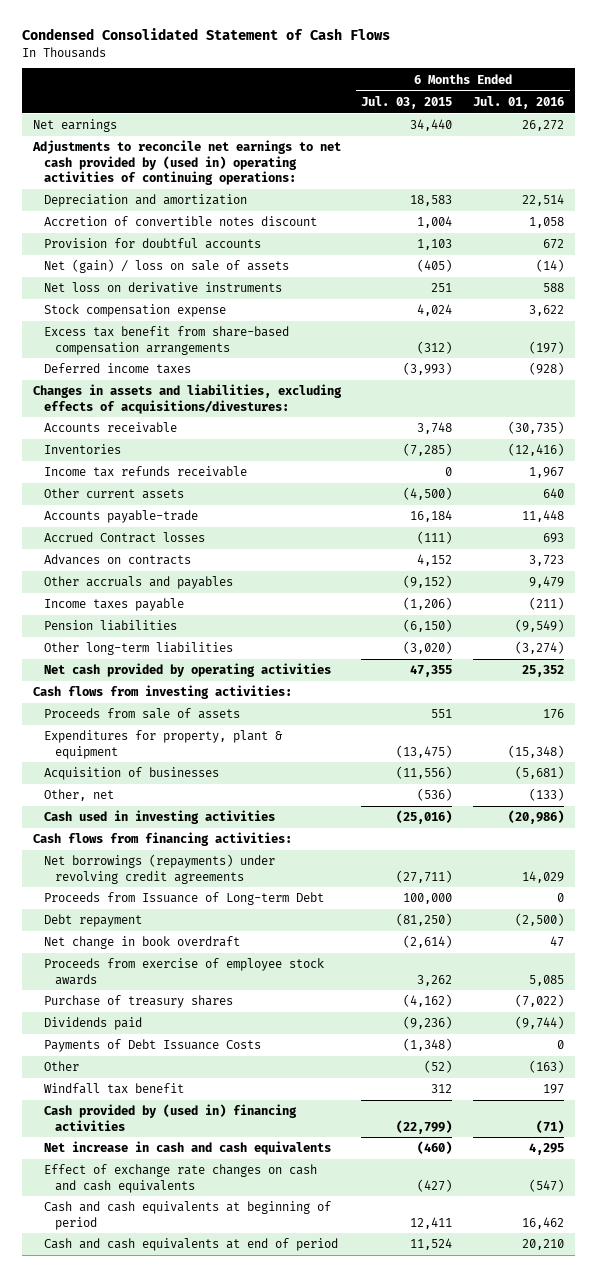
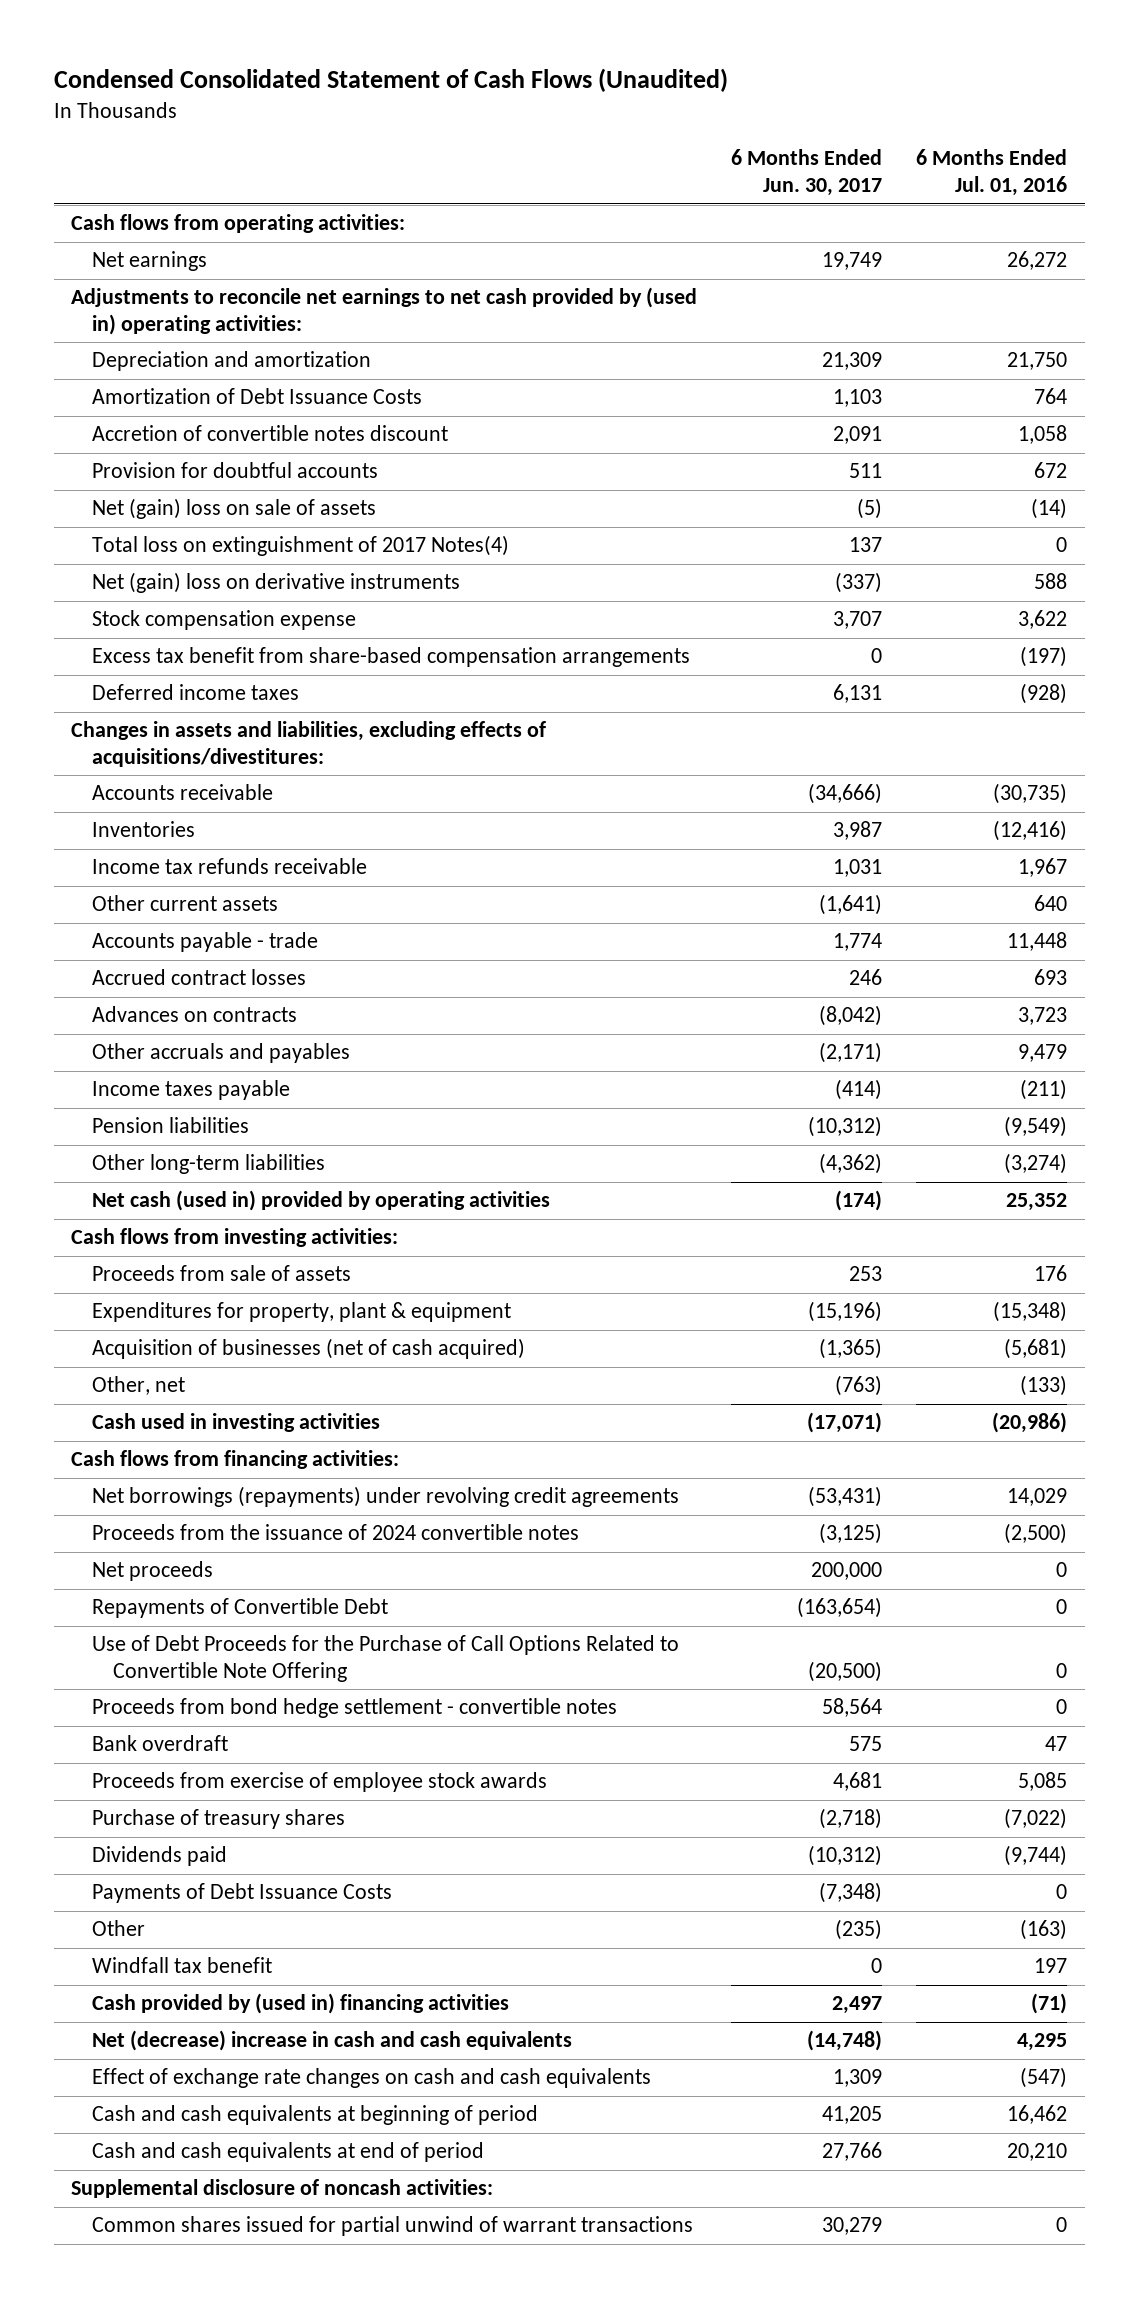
[22,28,391,41] Condensed Consolidated Statement of Cash Flows -> [53,68,728,93] Condensed Consolidated Statement of Cash Flows (Unaudited)
[361,95,453,109] Jul. 03, 2015 -> none
none -> [731,149,883,197] 6 Months Ended Jun. 30, 2017
none -> [70,214,405,234] Cash flows from operating activities:
[31,140,341,185] Adjustments to reconcile net earnings to net cash provided by (used in) operating activities of continuing operations: -> [70,287,697,336] Adjustments to reconcile net earnings to net cash provided by (used in) operating activities:
[522,194,565,207] 22,514 -> [1007,352,1068,371] 21,750
none -> [92,388,423,405] Amortization of Debt Issuance Costs
[43,259,289,274] Net (gain) / loss on sale of assets -> [92,498,377,520] Net (gain) loss on sale of assets
none -> [92,535,510,557] Total loss on extinguishment of 2017 Notes(4)
[43,282,282,294] Net loss on derivative instruments -> [92,572,461,594] Net (gain) loss on derivative instruments
[32,384,342,414] Changes in assets and liabilities, excluding effects of acquisitions/divestures: -> [70,721,546,768] Changes in assets and liabilities, excluding effects of acquisitions/divestitures:
[43,510,198,524] Accounts payable-trade -> [92,932,319,953] Accounts payable - trade
[43,532,205,544] Accrued Contract losses -> [92,969,307,986] Accrued contract losses
[43,663,331,678] Net cash provided by operating activities -> [92,1190,551,1212] Net cash (used in) provided by operating activities
[43,767,219,781] Acquisition of businesses -> [92,1338,526,1360] Acquisition of businesses (net of cash acquired)
[43,892,324,906] Proceeds from Issuance of Long-term Debt -> none
[43,914,142,928] Debt repayment -> [92,1524,580,1541] Proceeds from the issuance of 2024 convertible notes
none -> [92,1561,214,1582] Net proceeds
none -> [92,1598,389,1619] Repayments of Convertible Debt
none -> [92,1635,680,1683] Use of Debt Proceeds for the Purchase of Call Options Related to Convertible Note Offering
none -> [92,1698,618,1719] Proceeds from bond hedge settlement - convertible notes
[43,936,240,950] Net change in book overdraft -> [92,1735,229,1752] Bank overdraft
[43,1141,331,1156] Net increase in cash and cash equivalents -> [92,2030,573,2052] Net (decrease) increase in cash and cash equivalents
none -> [70,2179,493,2199] Supplemental disclosure of noncash activities:
none -> [92,2216,694,2237] Common shares issued for partial unwind of warrant transactions

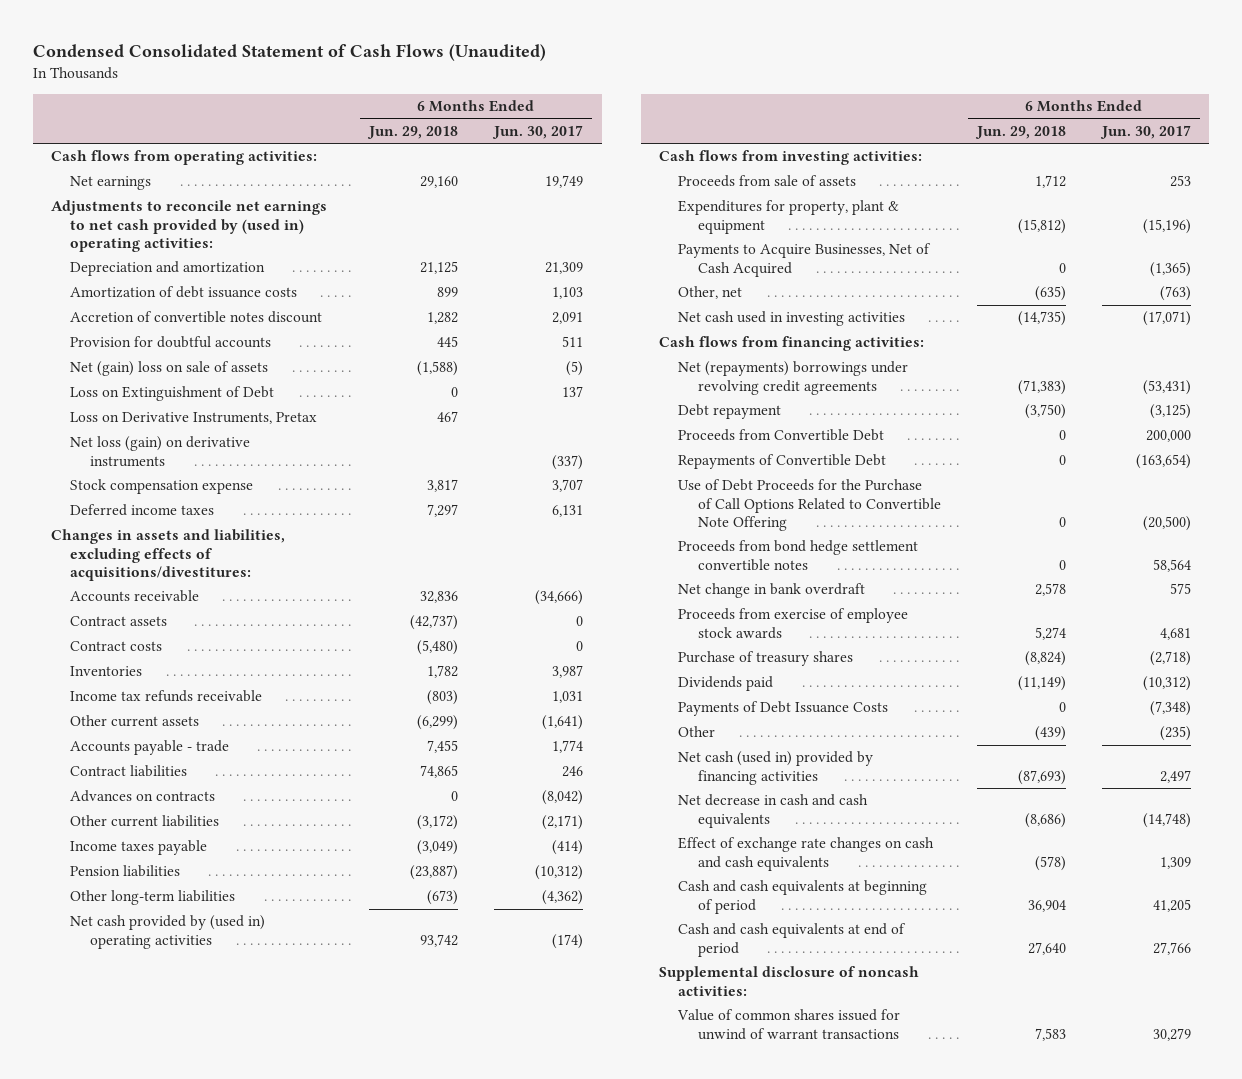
[916,149,1068,197] 6 Months Ended Jul. 01, 2016 -> none
none -> [367,125,459,139] Jun. 29, 2018
[92,388,423,405] Amortization of Debt Issuance Costs -> [70,286,298,299] Amortization of debt issuance costs
[92,535,510,557] Total loss on extinguishment of 2017 Notes(4) -> [70,386,275,402] Loss on Extinguishment of Debt
none -> [70,412,318,425] Loss on Derivative Instruments, Pretax
[92,572,461,594] Net (gain) loss on derivative instruments -> [70,436,251,467] Net loss (gain) on derivative instruments
[92,647,691,668] Excess tax benefit from share-based compensation arrangements -> none
none -> [70,616,168,627] Contract assets
none -> [70,641,163,652] Contract costs
[92,969,307,986] Accrued contract losses -> [70,765,188,778] Contract liabilities
[92,1043,351,1064] Other accruals and payables -> [70,815,220,828] Other current liabilities
[92,1190,551,1212] Net cash (used in) provided by operating activities -> [70,915,266,949] Net cash provided by (used in) operating activities
[92,1338,526,1360] Acquisition of businesses (net of cash acquired) -> [678,243,932,277] Payments to Acquire Businesses, Net of Cash Acquired
[92,1413,381,1433] Cash used in investing activities -> [678,311,906,327] Net cash used in investing activities
[92,1486,680,1508] Net borrowings (repayments) under revolving credit agreements -> [678,361,909,395] Net (repayments) borrowings under revolving credit agreements
[92,1524,580,1541] Proceeds from the issuance of 2024 convertible notes -> [678,404,782,420] Debt repayment
[92,1561,214,1582] Net proceeds -> [678,429,885,442] Proceeds from Convertible Debt
[92,1698,618,1719] Proceeds from bond hedge settlement - convertible notes -> [678,540,919,571] Proceeds from bond hedge settlement convertible notes
[92,1735,229,1752] Bank overdraft -> [678,583,866,599] Net change in bank overdraft
[92,1957,273,1974] Windfall tax benefit -> none
[92,1993,510,2015] Cash provided by (used in) financing activities -> [678,751,874,785] Net cash (used in) provided by financing activities
[92,2030,573,2052] Net (decrease) increase in cash and cash equivalents -> [678,794,869,828] Net decrease in cash and cash equivalents
[92,2216,694,2237] Common shares issued for partial unwind of warrant transactions -> [677,1009,901,1040] Value of common shares issued for unwind of warrant transactions

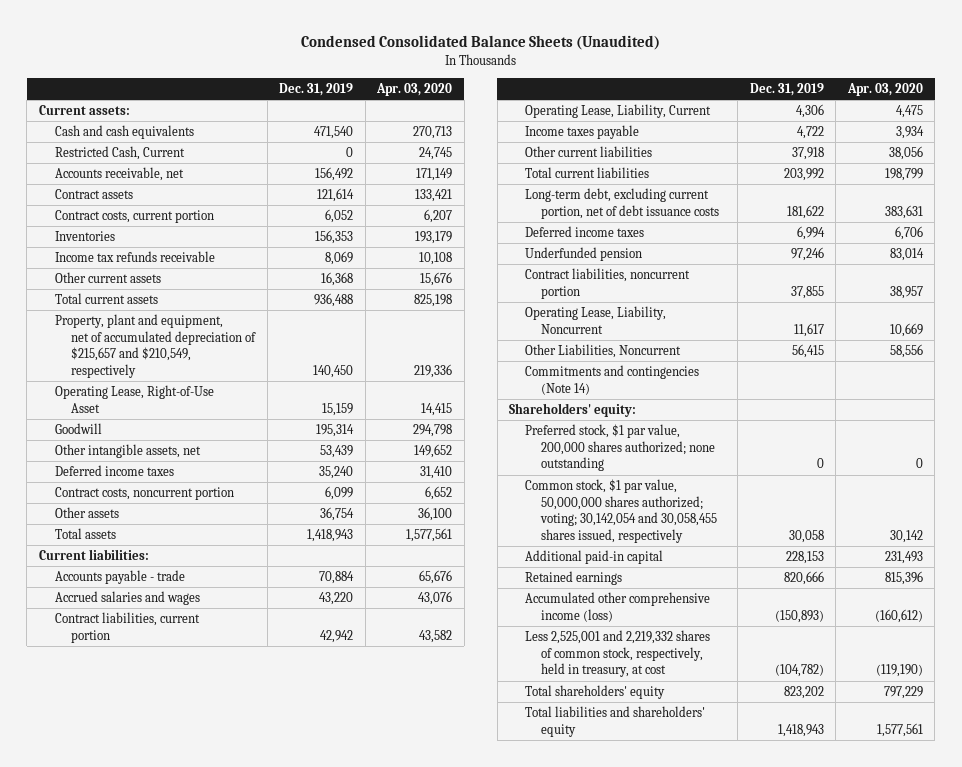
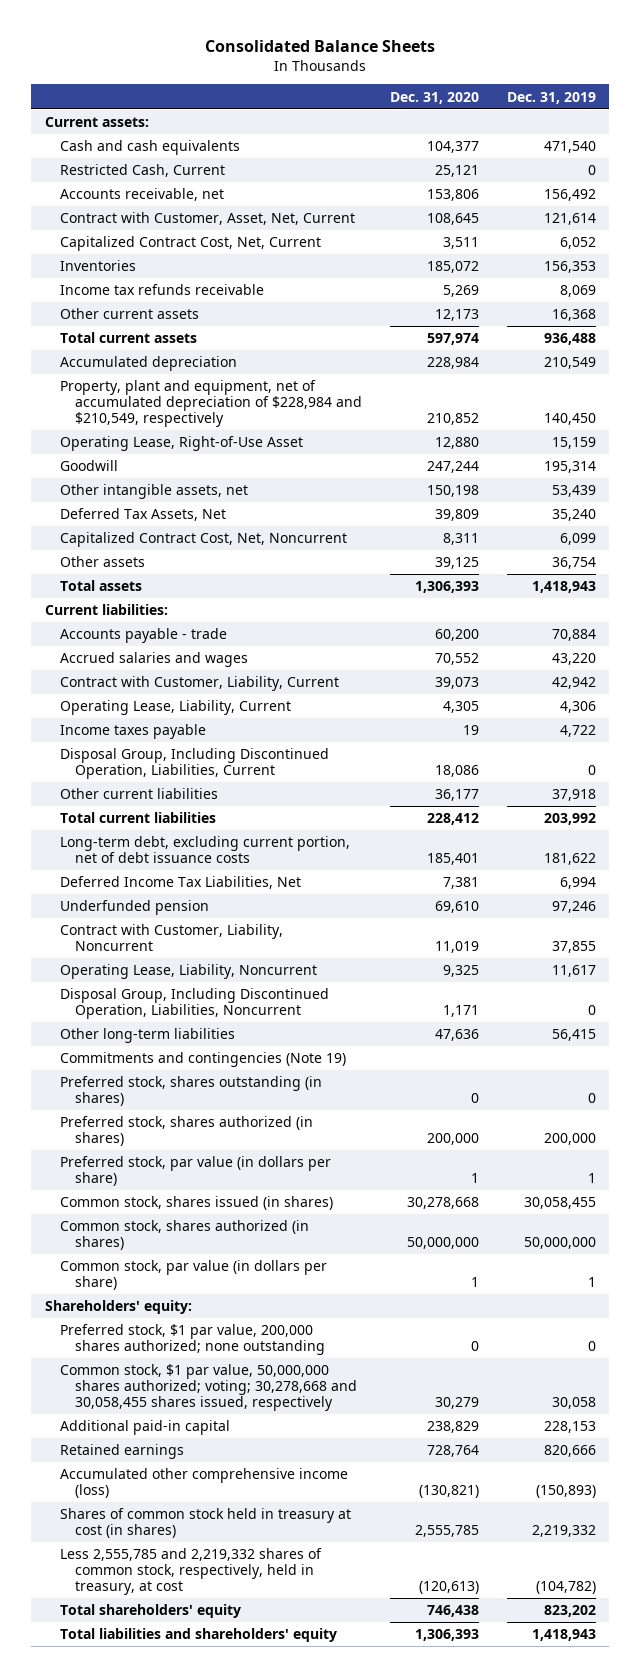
[300,35,660,51] Condensed Consolidated Balance Sheets (Unaudited) -> [205,40,436,53] Consolidated Balance Sheets
[376,82,453,96] Apr. 03, 2020 -> none
none -> [389,91,479,104] Dec. 31, 2020
[54,189,133,200] Contract assets -> [59,212,355,226] Contract with Customer, Asset, Net, Current
[54,210,214,224] Contract costs, current portion -> [59,236,321,252] Capitalized Contract Cost, Net, Current
none -> [59,356,237,372] Accumulated depreciation
[54,314,257,379] Property, plant and equipment, net of accumulated depreciation of $215,657 and $210,549, respectively -> [59,380,362,428] Property, plant and equipment, net of accumulated depreciation of $228,984 and $210,549, respectively
[54,465,174,477] Deferred income taxes -> [59,508,226,522] Deferred Tax Assets, Net
[54,487,234,501] Contract costs, noncurrent portion -> [59,532,347,548] Capitalized Contract Cost, Net, Noncurrent
[54,612,200,643] Contract liabilities, current portion -> [59,676,339,692] Contract with Customer, Liability, Current
none -> [59,748,329,780] Disposal Group, Including Discontinued Operation, Liabilities, Current
[525,226,645,238] Deferred income taxes -> [59,876,301,890] Deferred Income Tax Liabilities, Net
[525,268,691,299] Contract liabilities, noncurrent portion -> [59,924,283,952] Contract with Customer, Liability, Noncurrent
none -> [59,988,329,1020] Disposal Group, Including Discontinued Operation, Liabilities, Noncurrent
[525,344,682,359] Other Liabilities, Noncurrent -> [59,1028,235,1044] Other long-term liabilities
[525,365,700,395] Commitments and contingencies (Note 14) -> [59,1052,346,1068] Commitments and contingencies (Note 19)
none -> [59,1076,322,1107] Preferred stock, shares outstanding (in shares)
none -> [59,1116,313,1147] Preferred stock, shares authorized (in shares)
none -> [59,1156,331,1187] Preferred stock, par value (in dollars per share)
none -> [59,1196,333,1211] Common stock, shares issued (in shares)
none -> [59,1220,309,1251] Common stock, shares authorized (in shares)
none -> [59,1260,327,1291] Common stock, par value (in dollars per share)
[525,479,718,544] Common stock, $1 par value, 50,000,000 shares authorized; voting; 30,142,054 and 30,058,455 shares issued, respectively -> [59,1364,357,1412] Common stock, $1 par value, 50,000,000 shares authorized; voting; 30,278,668 and 30,058,455 shares issued, respectively
none -> [59,1508,351,1539] Shares of common stock held in treasury at cost (in shares)
[525,630,711,678] Less 2,525,001 and 2,219,332 shares of common stock, respectively, held in treasury, at cost -> [59,1548,322,1596] Less 2,555,785 and 2,219,332 shares of common stock, respectively, held in treasury, at cost

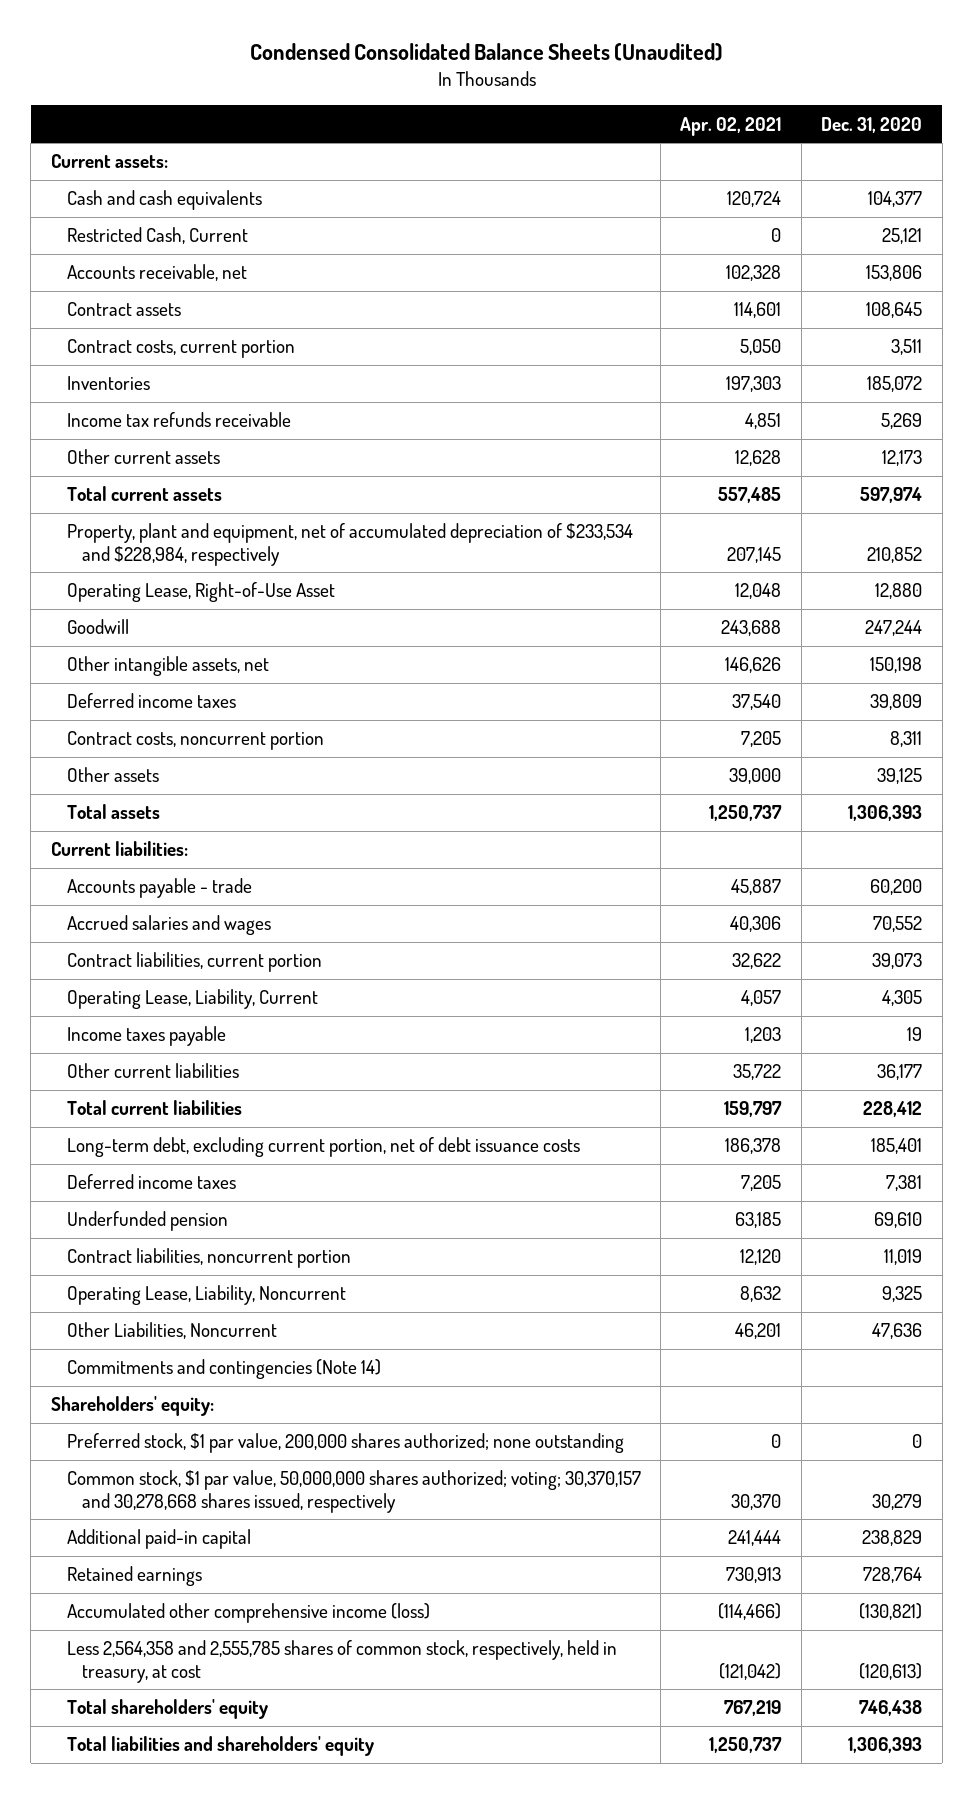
[205,40,436,53] Consolidated Balance Sheets -> [249,43,723,62] Condensed Consolidated Balance Sheets (Unaudited)
[506,91,596,104] Dec. 31, 2019 -> none
none -> [680,116,782,136] Apr. 02, 2021
[59,212,355,226] Contract with Customer, Asset, Net, Current -> [66,302,181,317] Contract assets
[59,236,321,252] Capitalized Contract Cost, Net, Current -> [66,339,295,359] Contract costs, current portion
[59,356,237,372] Accumulated depreciation -> none
[59,380,362,428] Property, plant and equipment, net of accumulated depreciation of $228,984 and $210,549, respectively -> [66,523,633,566] Property, plant and equipment, net of accumulated depreciation of $233,534 and $228,984, respectively
[59,508,226,522] Deferred Tax Assets, Net -> [66,693,236,709] Deferred income taxes
[59,532,347,548] Capitalized Contract Cost, Net, Noncurrent -> [66,731,324,751] Contract costs, noncurrent portion
[59,676,339,692] Contract with Customer, Liability, Current -> [66,952,322,973] Contract liabilities, current portion
[59,748,329,780] Disposal Group, Including Discontinued Operation, Liabilities, Current -> none
[59,876,301,890] Deferred Income Tax Liabilities, Net -> [66,1174,236,1190] Deferred income taxes
[59,924,283,952] Contract with Customer, Liability, Noncurrent -> [66,1248,351,1269] Contract liabilities, noncurrent portion
[59,988,329,1020] Disposal Group, Including Discontinued Operation, Liabilities, Noncurrent -> none
[59,1076,322,1107] Preferred stock, shares outstanding (in shares) -> none
[59,1116,313,1147] Preferred stock, shares authorized (in shares) -> none
[59,1156,331,1187] Preferred stock, par value (in dollars per share) -> none
[59,1196,333,1211] Common stock, shares issued (in shares) -> none
[59,1220,309,1251] Common stock, shares authorized (in shares) -> none
[59,1260,327,1291] Common stock, par value (in dollars per share) -> none
[59,1028,235,1044] Other long-term liabilities -> [66,1322,277,1340] Other Liabilities, Noncurrent
[59,1052,346,1068] Commitments and contingencies (Note 19) -> [66,1359,381,1380] Commitments and contingencies (Note 14)
[59,1364,357,1412] Common stock, $1 par value, 50,000,000 shares authorized; voting; 30,278,668 and 30,058,455 shares issued, respectively -> [66,1470,641,1513] Common stock, $1 par value, 50,000,000 shares authorized; voting; 30,370,157 and 30,278,668 shares issued, respectively
[59,1508,351,1539] Shares of common stock held in treasury at cost (in shares) -> none
[59,1548,322,1596] Less 2,555,785 and 2,219,332 shares of common stock, respectively, held in treasury, at cost -> [66,1640,617,1683] Less 2,564,358 and 2,555,785 shares of common stock, respectively, held in treasury, at cost

